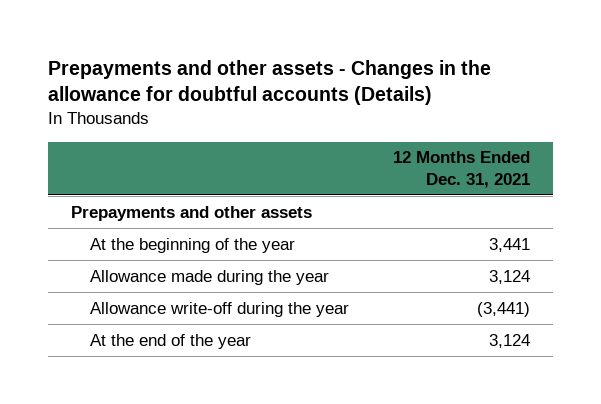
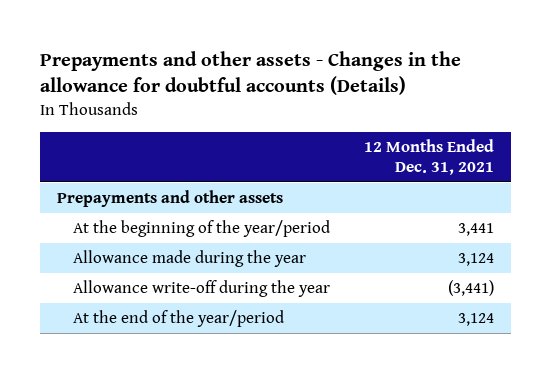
[89,237,295,253] At the beginning of the year -> [72,220,330,238] At the beginning of the year/period
[89,333,251,349] At the end of the year -> [72,310,284,328] At the end of the year/period

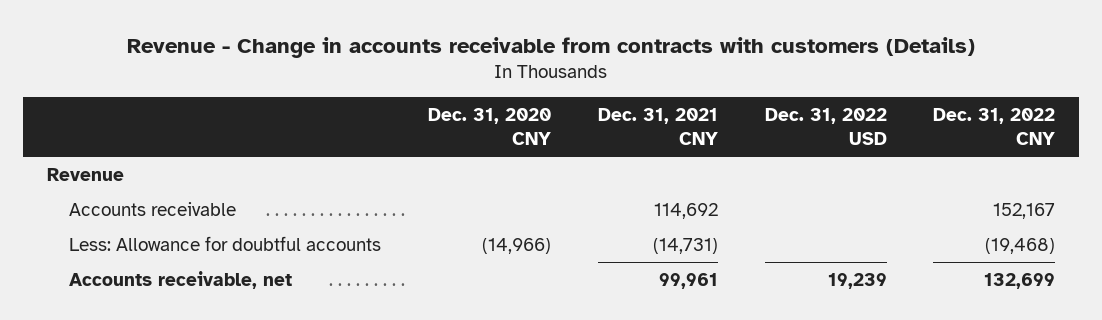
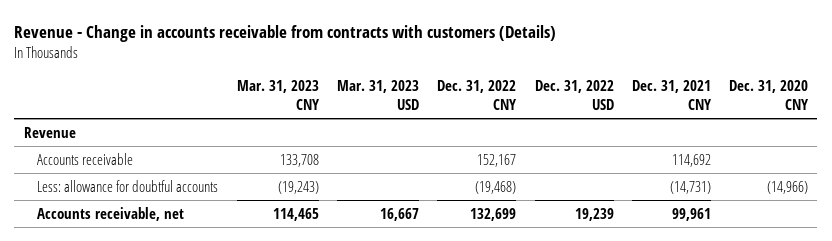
none -> [236,80,320,111] Mar. 31, 2023 CNY
none -> [337,80,420,111] Mar. 31, 2023 USD
[69,235,382,251] Less: Allowance for doubtful accounts -> [37,179,219,192] Less: allowance for doubtful accounts

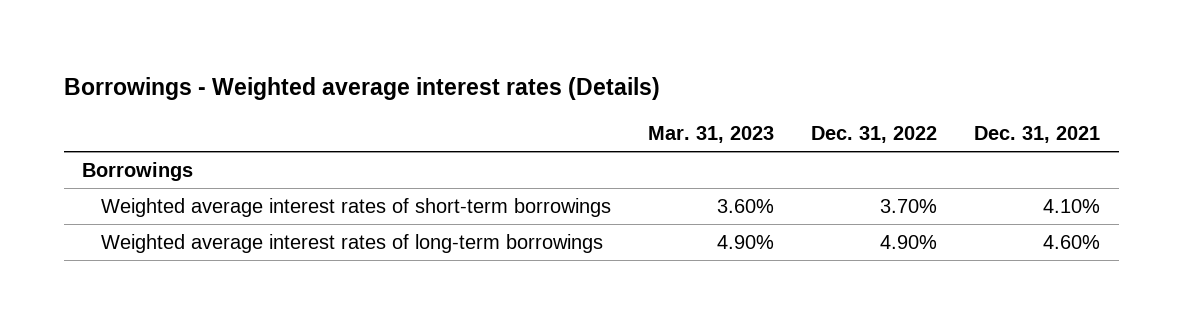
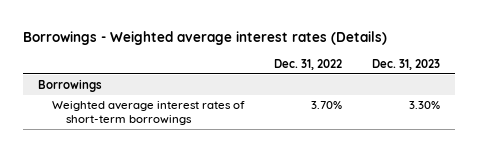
[647,126,774,144] Mar. 31, 2023 -> none
[974,126,1101,144] Dec. 31, 2021 -> none
none -> [371,58,440,70] Dec. 31, 2023
[100,234,603,254] Weighted average interest rates of long-term borrowings -> none

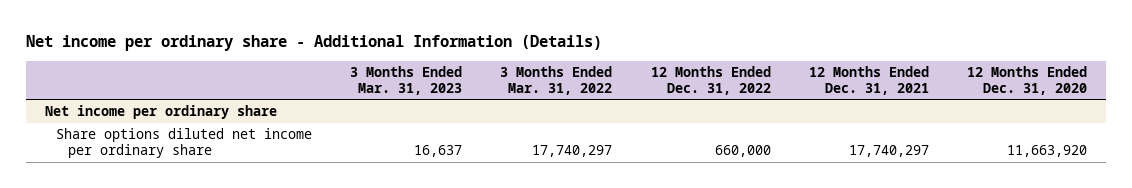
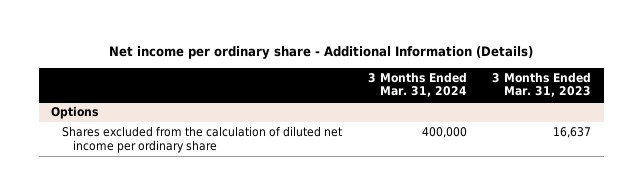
[500,65,613,95] 3 Months Ended Mar. 31, 2022 -> none
[650,65,771,95] 12 Months Ended Dec. 31, 2022 -> none
[808,65,929,95] 12 Months Ended Dec. 31, 2021 -> none
[966,65,1087,95] 12 Months Ended Dec. 31, 2020 -> none
none -> [367,71,467,98] 3 Months Ended Mar. 31, 2024
[44,105,277,120] Net income per ordinary share -> none
none -> [51,106,99,120] Options
[56,128,313,159] Share options diluted net income per ordinary share -> [62,126,343,153] Shares excluded from the calculation of diluted net income per ordinary share

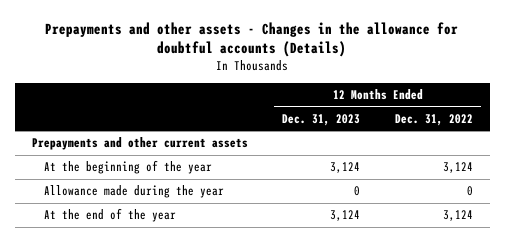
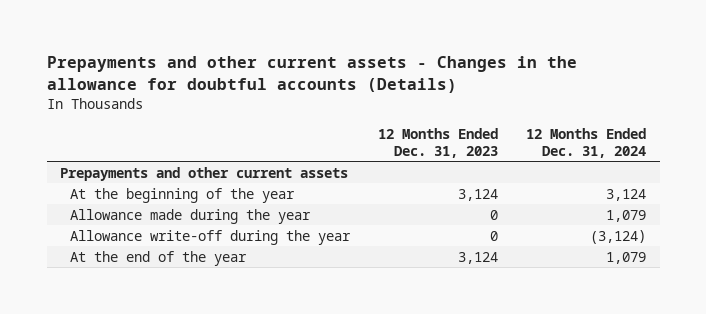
[45,22,459,58] Prepayments and other assets - Changes in the allowance for doubtful accounts (Details) -> [46,56,577,93] Prepayments and other current assets - Changes in the allowance for doubtful accounts (Details)
[394,113,473,126] Dec. 31, 2022 -> none
none -> [526,127,647,158] 12 Months Ended Dec. 31, 2024
none -> [70,229,352,245] Allowance write-off during the year

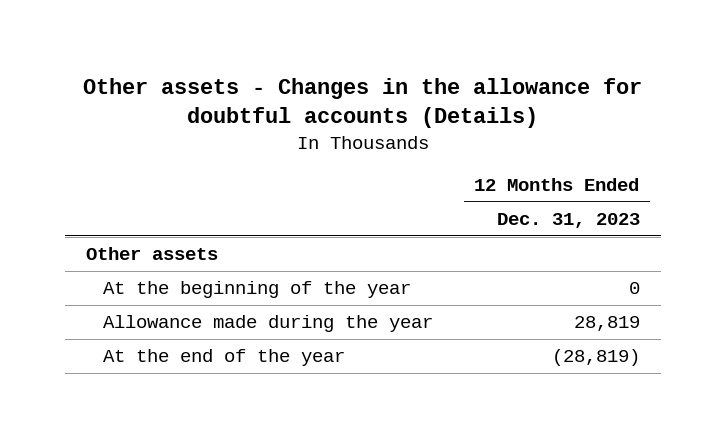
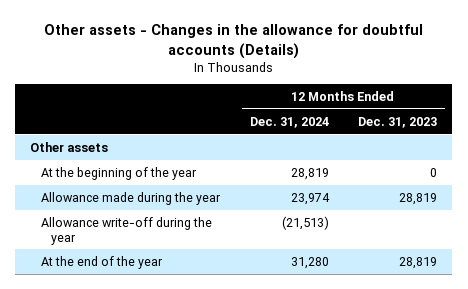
none -> [249,116,329,128] Dec. 31, 2024
none -> [40,216,212,245] Allowance write-off during the year
[551,349,640,367] (28,819) -> [399,256,438,269] 28,819

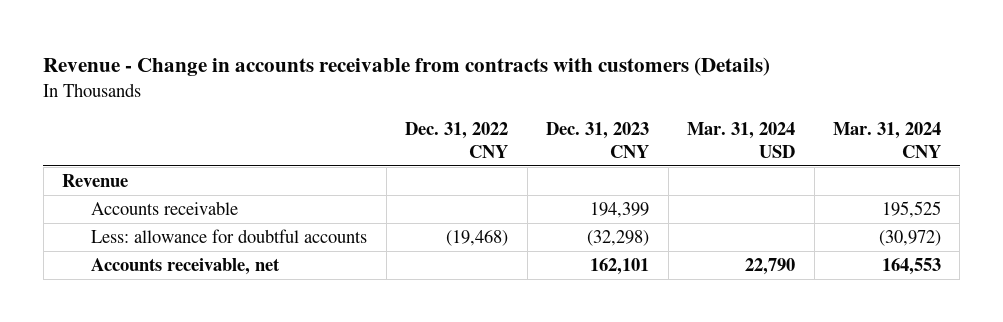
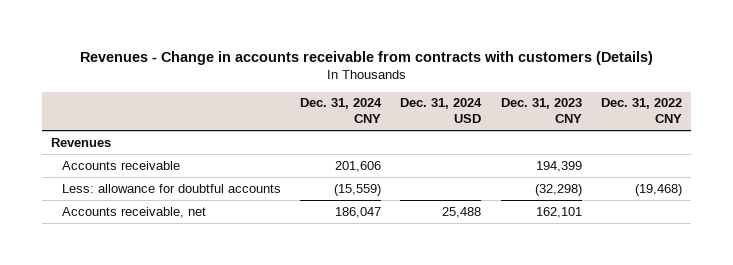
[43,56,771,76] Revenue - Change in accounts receivable from contracts with customers (Details) -> [79,50,653,65] Revenues - Change in accounts receivable from contracts with customers (Details)
[687,122,796,158] Mar. 31, 2024 USD -> none
[833,122,942,158] Mar. 31, 2024 CNY -> none
none -> [300,98,383,124] Dec. 31, 2024 CNY
none -> [400,98,483,124] Dec. 31, 2024 USD
[62,174,129,188] Revenue -> [51,137,112,147] Revenues

